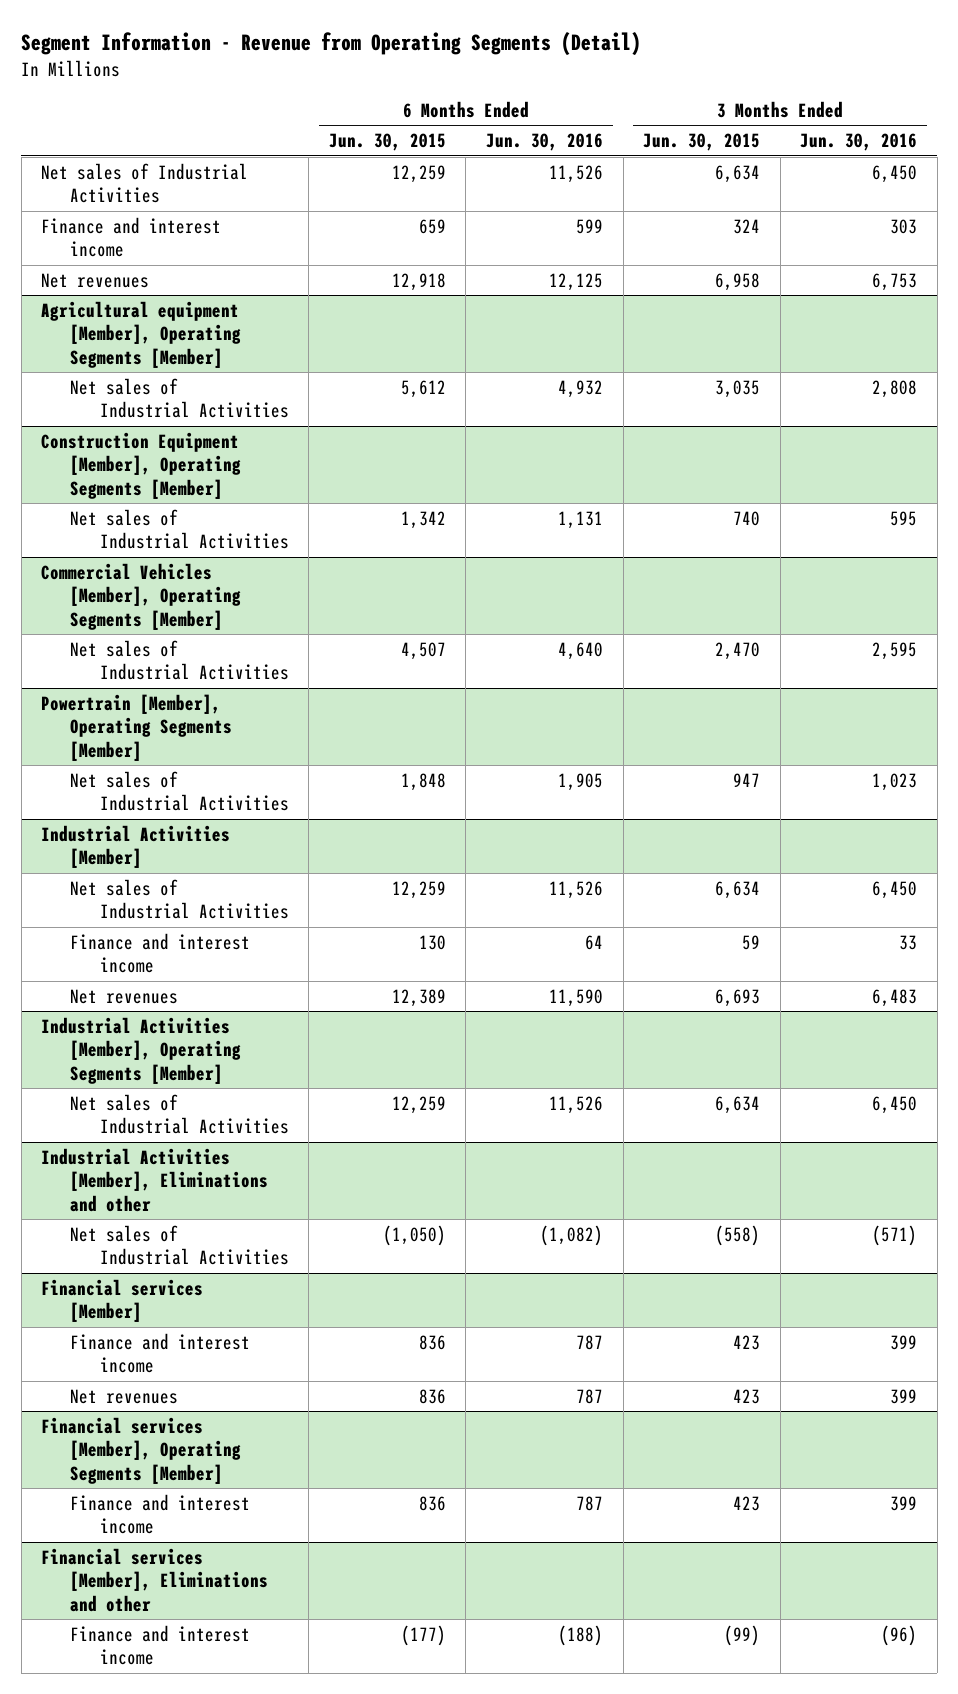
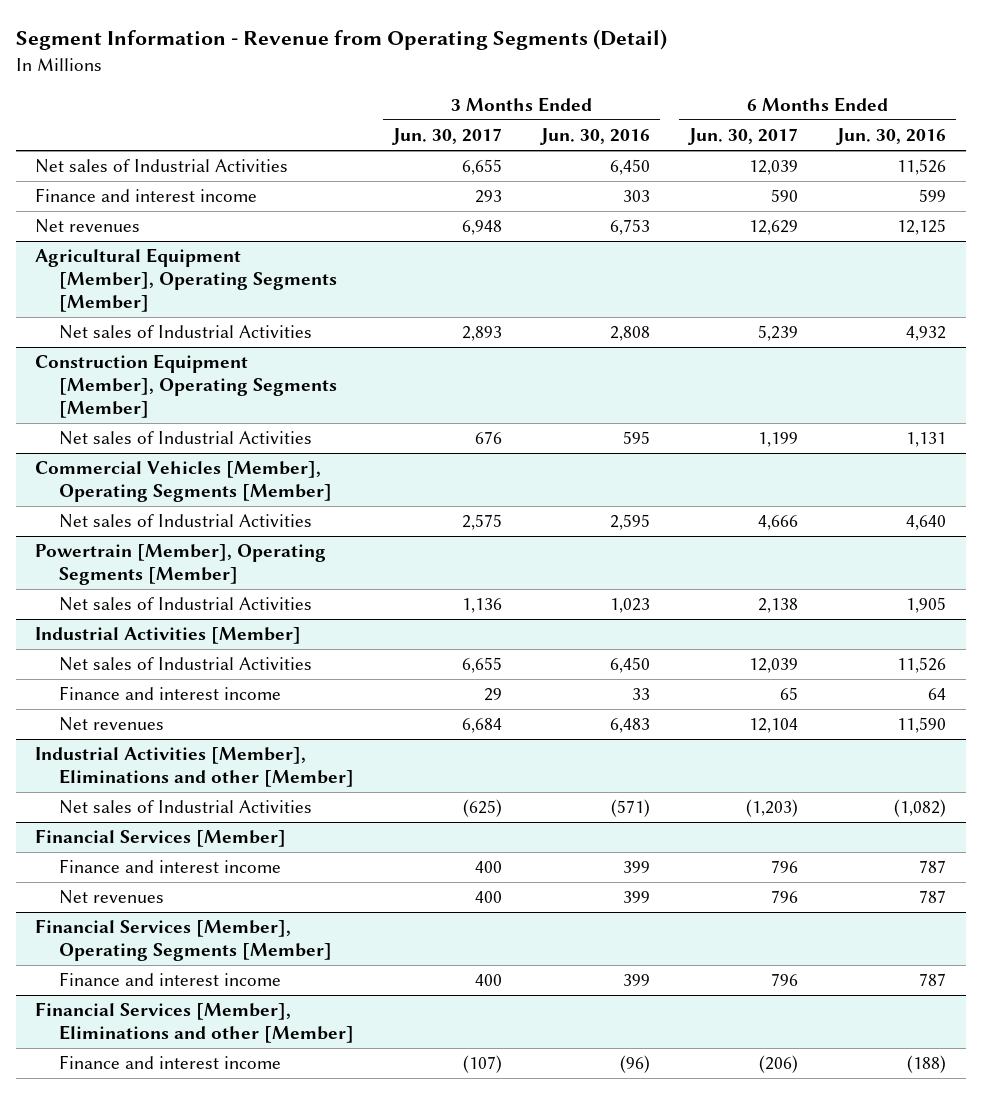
[328,133,446,152] Jun. 30, 2015 -> none
[643,133,761,152] Jun. 30, 2015 -> none
none -> [392,128,503,146] Jun. 30, 2017
none -> [688,128,799,146] Jun. 30, 2017
[41,300,242,368] Agricultural equipment [Member], Operating Segments [Member] -> [35,248,338,313] Agricultural Equipment [Member], Operating Segments [Member]
[41,1016,242,1084] Industrial Activities [Member], Operating Segments [Member] -> none
[70,1093,289,1135] Net sales of Industrial Activities -> none
[41,1147,269,1212] Industrial Activities [Member], Eliminations and other -> [35,747,355,788] Industrial Activities [Member], Eliminations and other [Member]
[41,1278,204,1323] Financial services [Member] -> [35,829,287,848] Financial Services [Member]
[41,1416,242,1484] Financial services [Member], Operating Segments [Member] -> [35,919,333,962] Financial Services [Member], Operating Segments [Member]
[41,1547,269,1612] Financial services [Member], Eliminations and other -> [35,1002,355,1044] Financial Services [Member], Eliminations and other [Member]

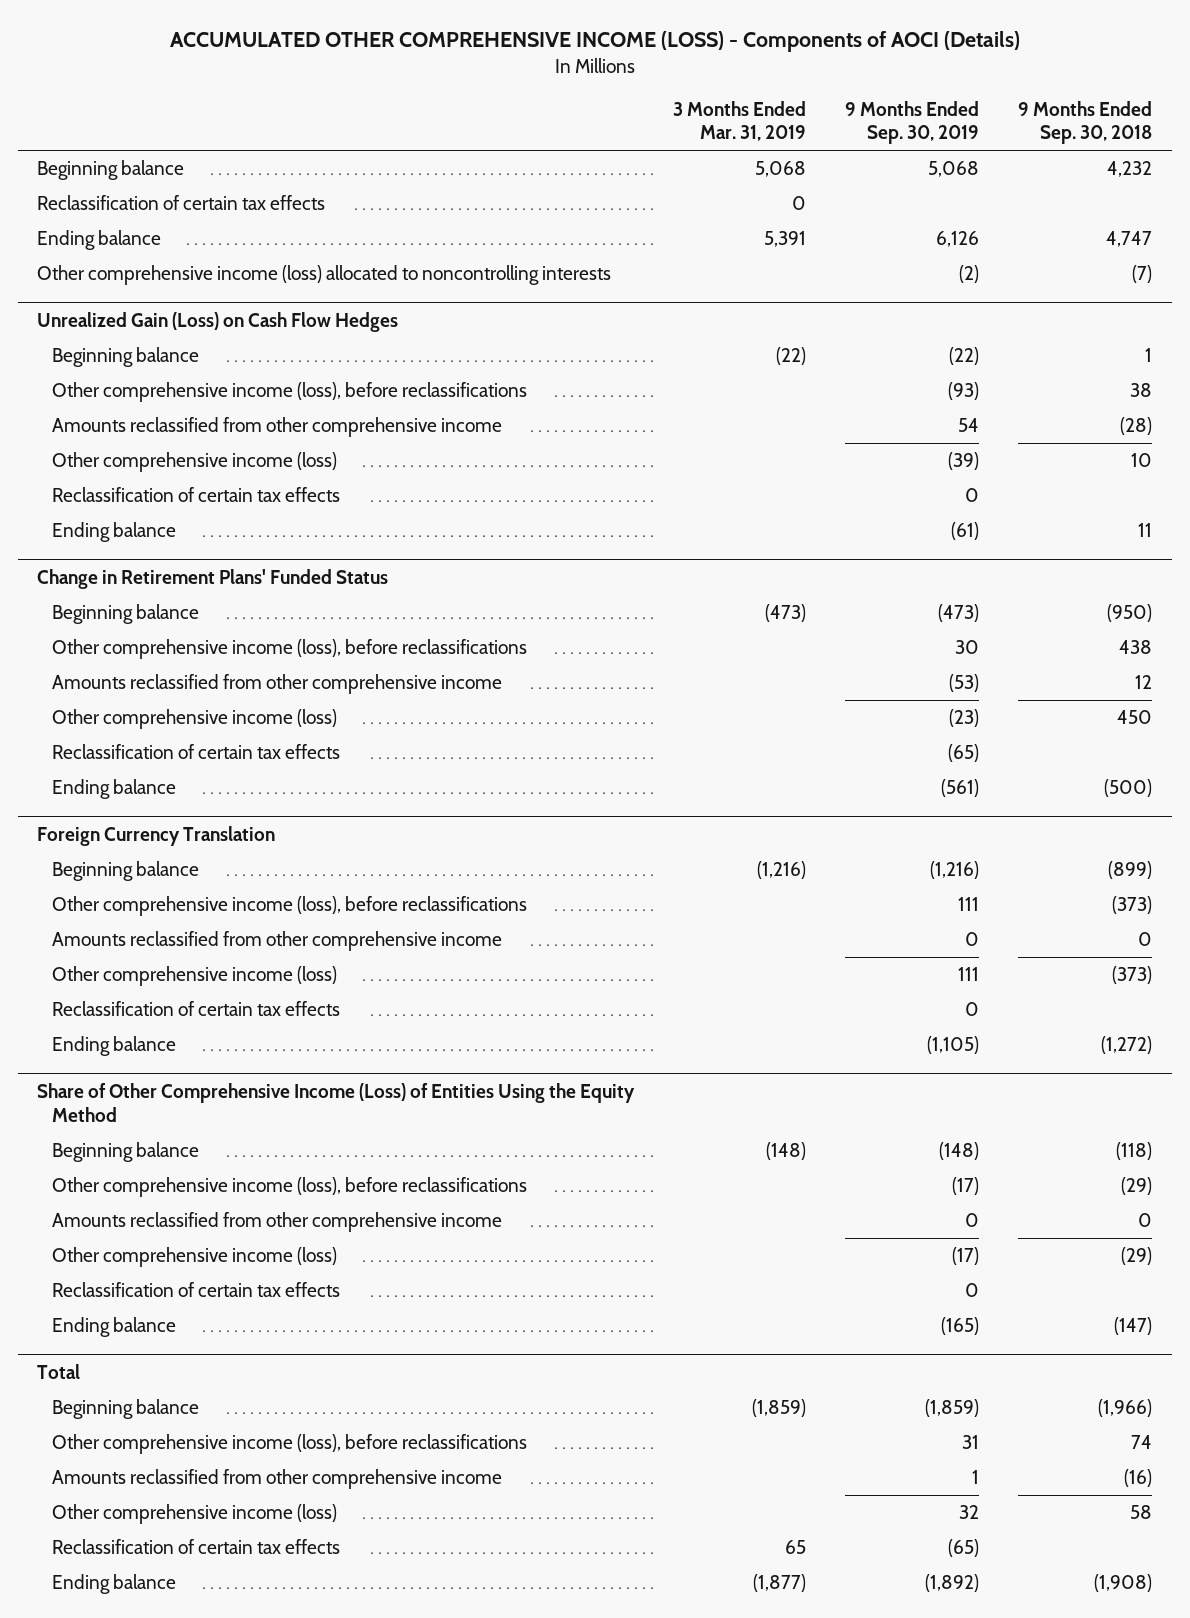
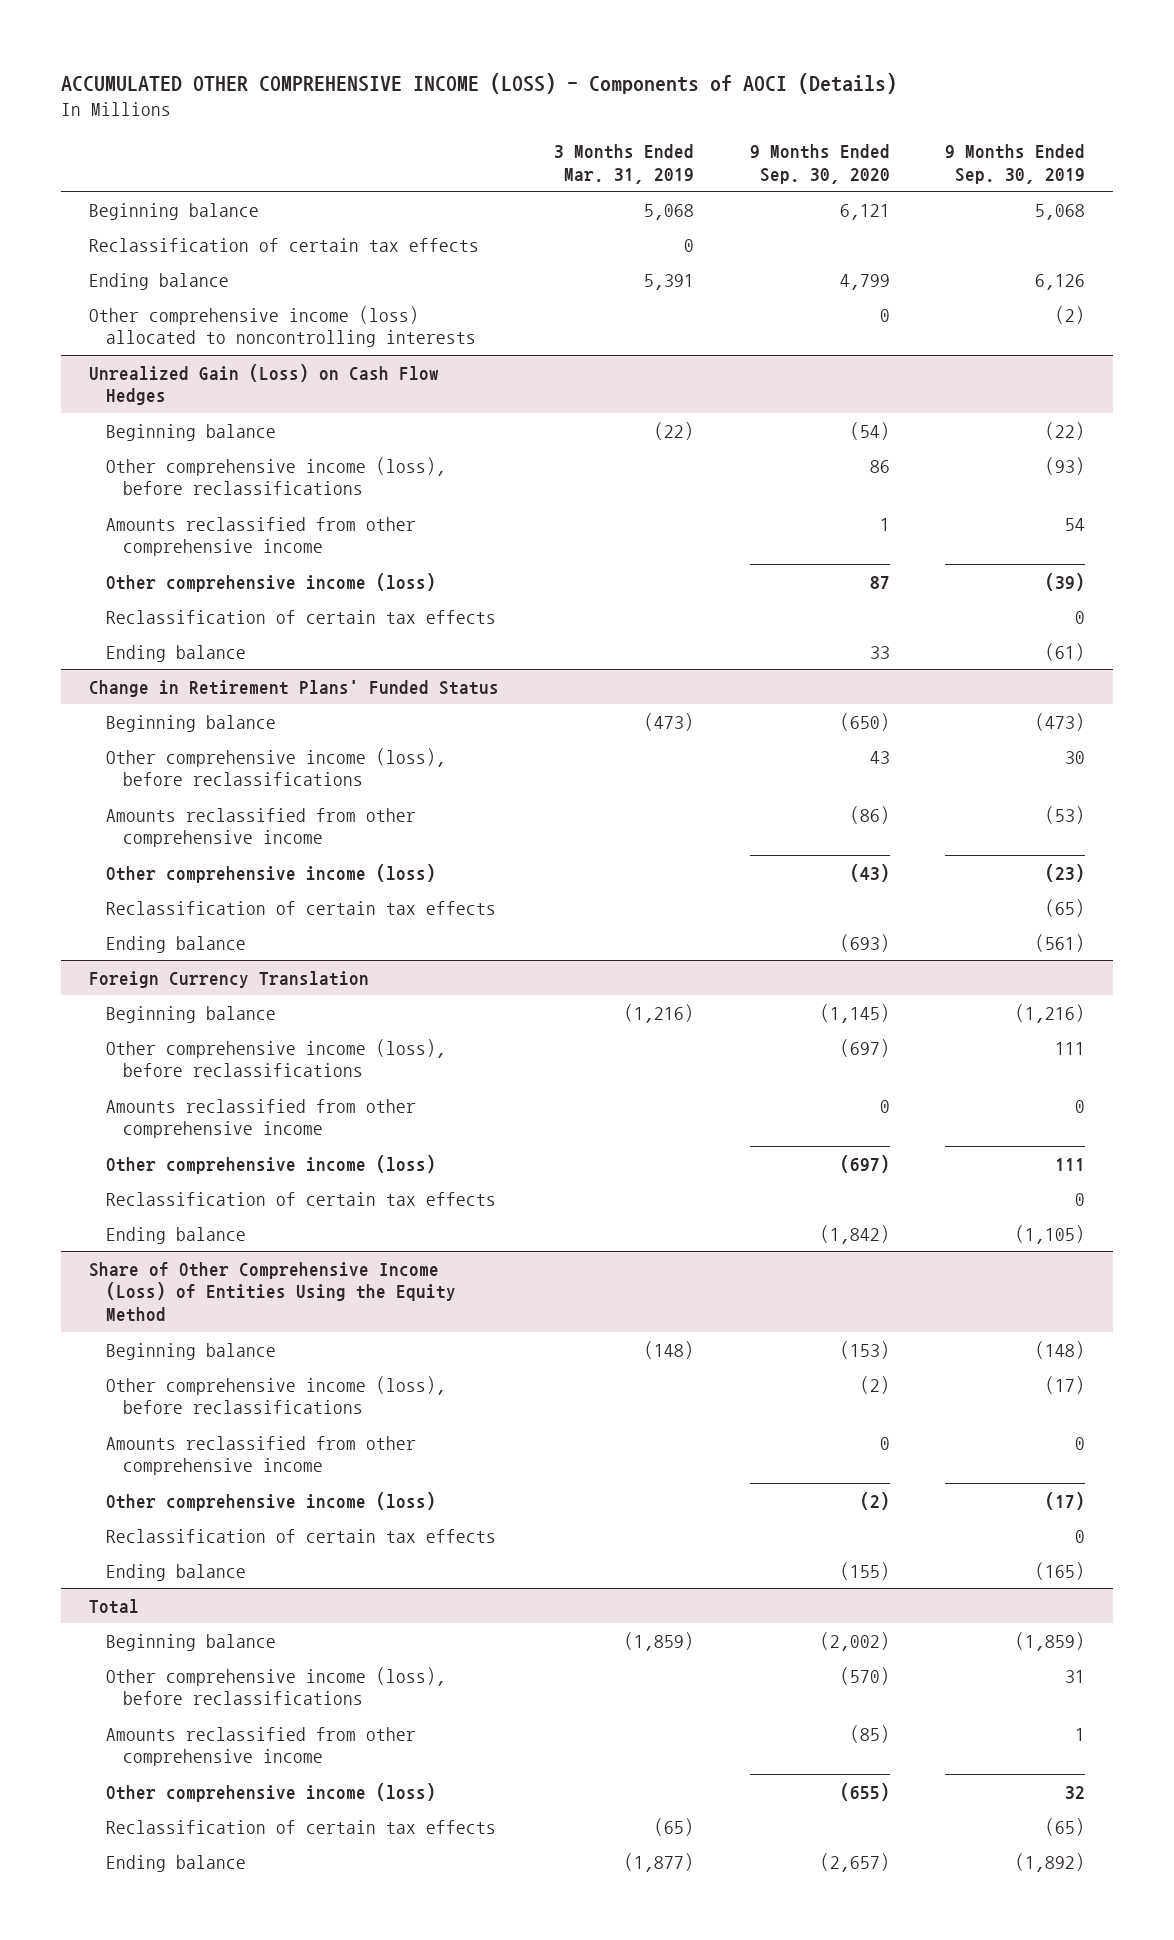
[1018,100,1153,145] 9 Months Ended Sep. 30, 2018 -> none
none -> [749,143,890,184] 9 Months Ended Sep. 30, 2020
[785,1540,807,1555] 65 -> [654,1817,695,1836] (65)

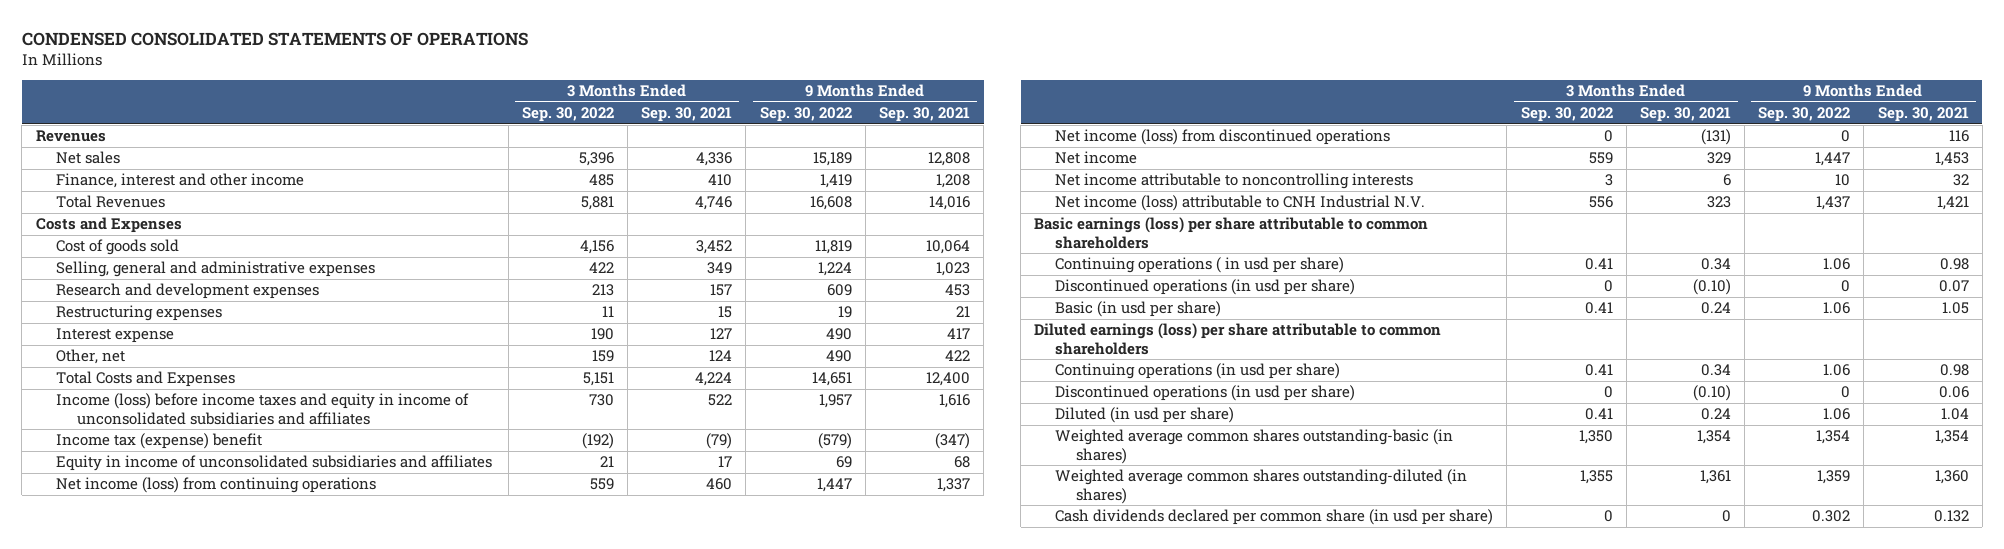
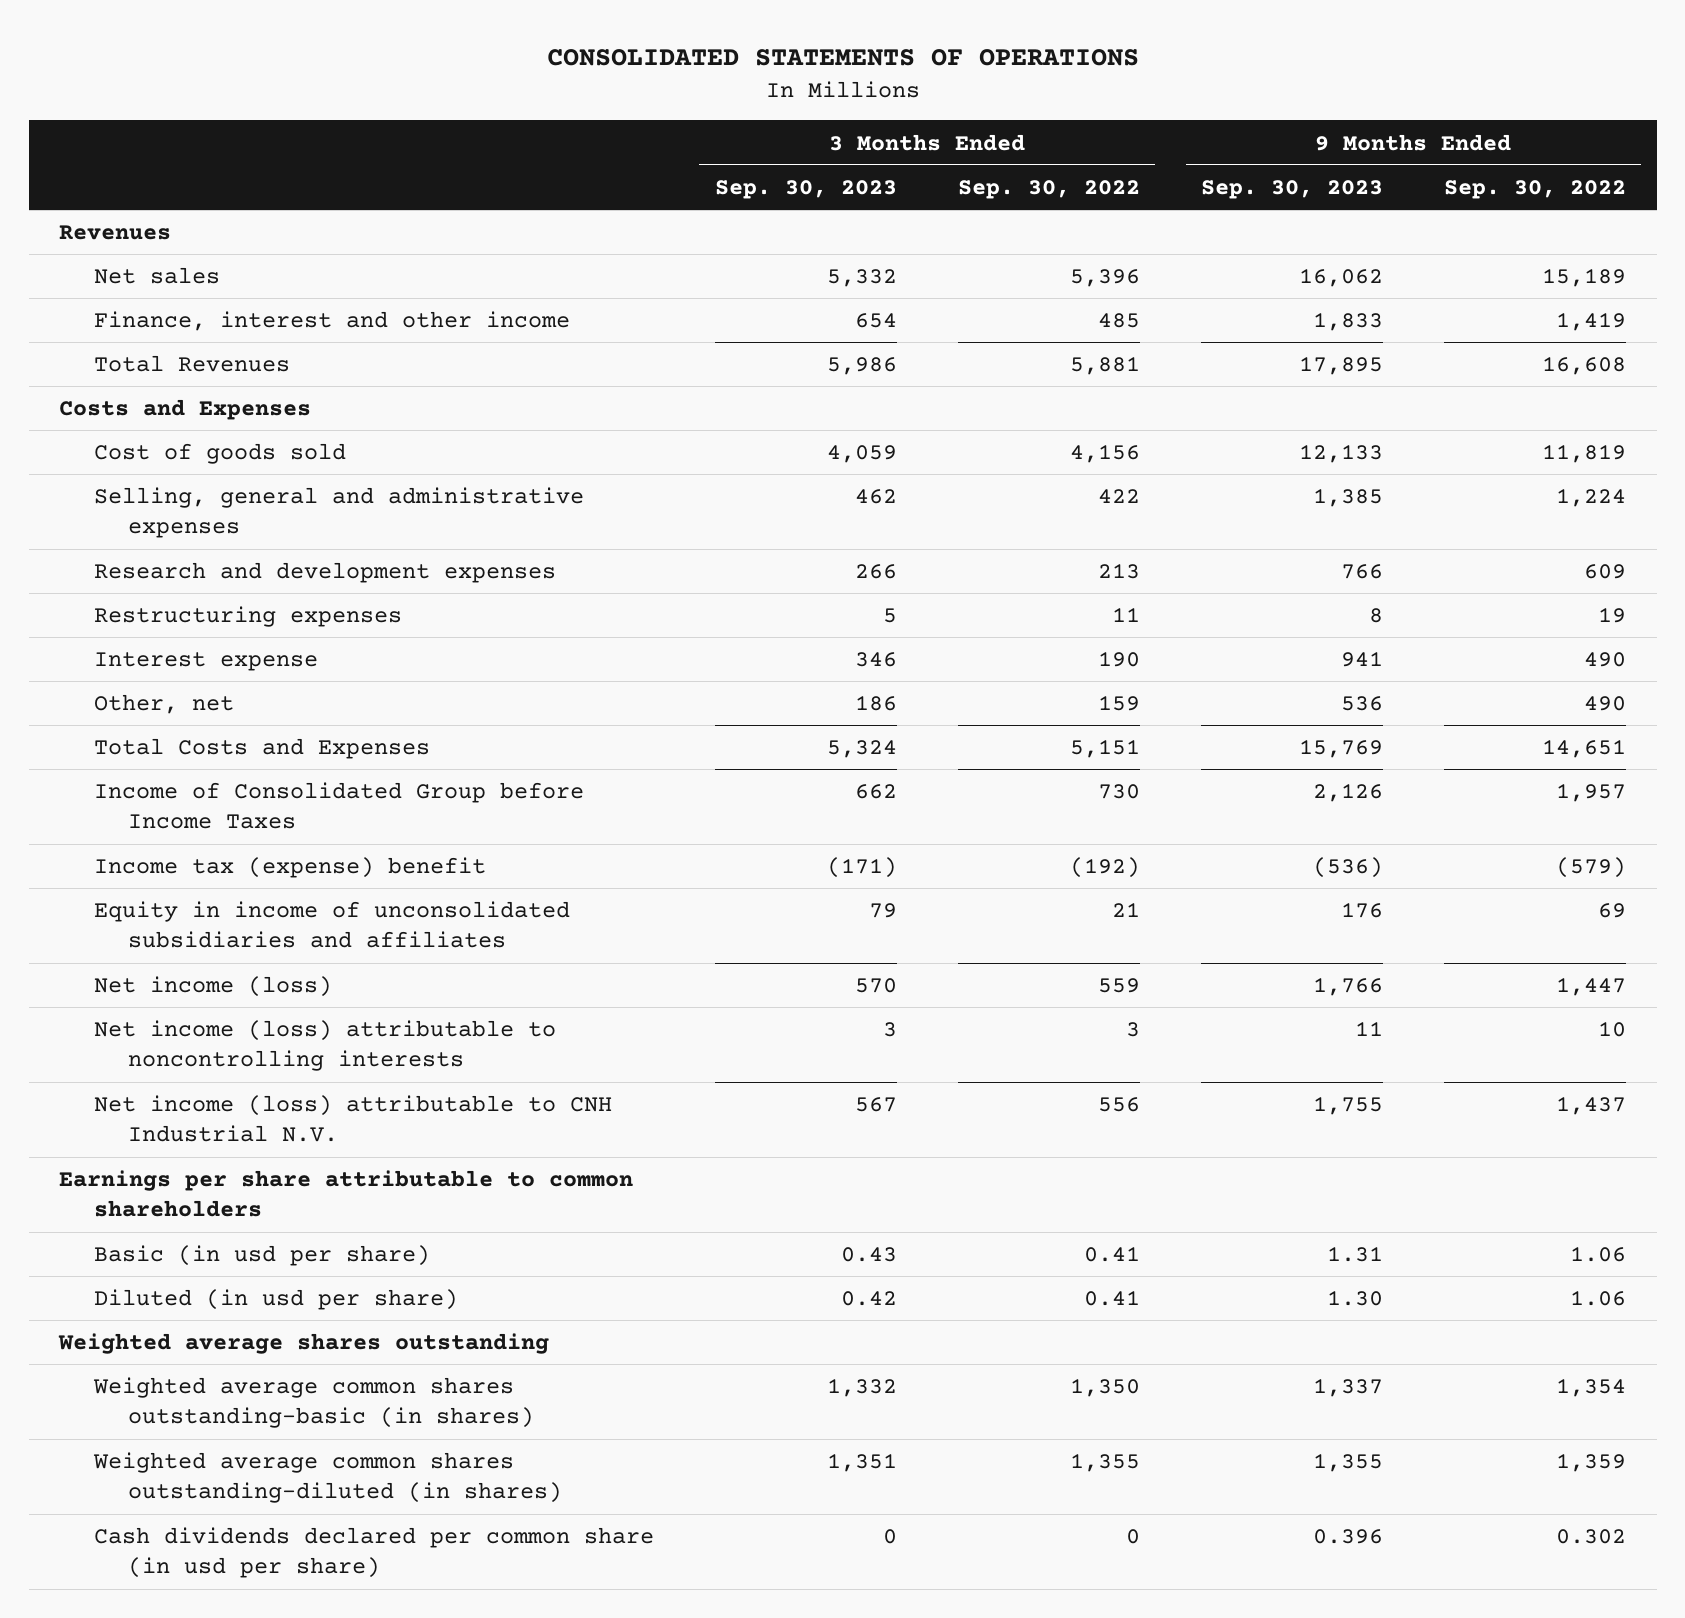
[21,31,528,46] CONDENSED CONSOLIDATED STATEMENTS OF OPERATIONS -> [546,49,1139,67] CONSOLIDATED STATEMENTS OF OPERATIONS
[641,107,733,123] Sep. 30, 2021 -> none
[878,107,970,123] Sep. 30, 2021 -> none
none -> [714,179,897,199] Sep. 30, 2023
none -> [1200,179,1383,199] Sep. 30, 2023
[56,393,470,425] Income (loss) before income taxes and equity in income of unconsolidated subsidiaries and affiliates -> [93,782,584,830] Income of Consolidated Group before Income Taxes
[56,477,377,494] Net income (loss) from continuing operations -> none
[1055,129,1391,146] Net income (loss) from discontinued operations -> none
[1055,151,1138,165] Net income -> [93,976,332,998] Net income (loss)
[1055,173,1414,190] Net income attributable to noncontrolling interests -> [93,1020,556,1072] Net income (loss) attributable to noncontrolling interests
[1055,257,1345,274] Continuing operations ( in usd per share) -> none
[1055,279,1356,296] Discontinued operations (in usd per share) -> none
[1034,217,1429,249] Basic earnings (loss) per share attributable to common shareholders -> [59,1170,634,1218] Earnings per share attributable to common shareholders
[1034,323,1442,355] Diluted earnings (loss) per share attributable to common shareholders -> none
[1055,363,1341,380] Continuing operations (in usd per share) -> none
[1055,385,1356,402] Discontinued operations (in usd per share) -> none
none -> [58,1333,550,1355] Weighted average shares outstanding

